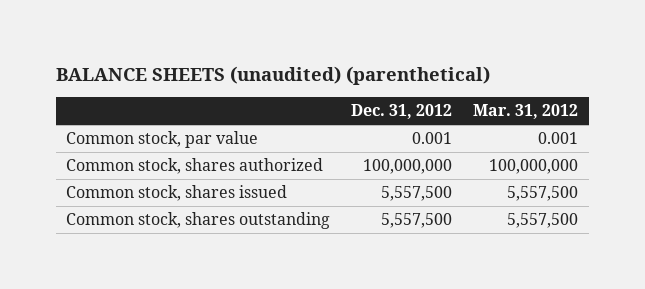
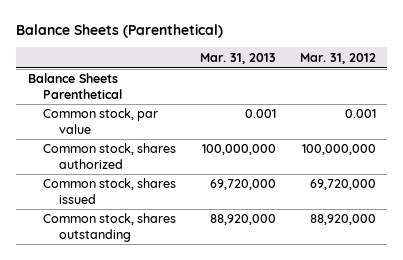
[55,65,490,85] BALANCE SHEETS (unaudited) (parenthetical) -> [15,24,223,39] Balance Sheets (Parenthetical)
[351,104,453,120] Dec. 31, 2012 -> none
none -> [200,52,277,64] Mar. 31, 2013
none -> [27,73,123,99] Balance Sheets Parenthetical
[507,186,579,202] 5,557,500 -> [309,179,376,191] 69,720,000
[507,213,579,229] 5,557,500 -> [309,214,376,226] 88,920,000

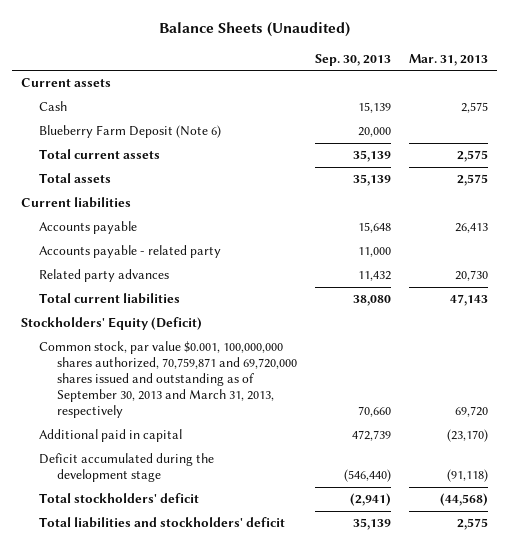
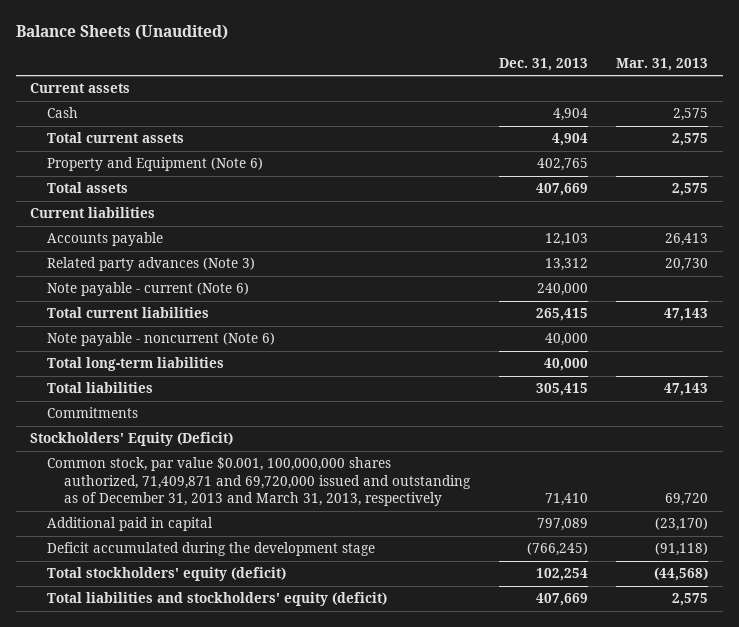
[315,53,392,66] Sep. 30, 2013 -> none
none -> [498,57,588,71] Dec. 31, 2013
[39,125,222,139] Blueberry Farm Deposit (Note 6) -> none
none -> [47,157,264,172] Property and Equipment (Note 6)
[39,245,222,259] Accounts payable - related party -> none
[39,269,170,283] Related party advances -> [47,257,256,272] Related party advances (Note 3)
none -> [47,282,250,297] Note payable - current (Note 6)
none -> [47,332,276,347] Note payable - noncurrent (Note 6)
none -> [47,357,225,372] Total long-term liabilities
none -> [47,382,154,394] Total liabilities
none -> [47,407,139,419] Commitments
[39,341,298,419] Common stock, par value $0.001, 100,000,000 shares authorized, 70,759,871 and 69,720,000 shares issued and outstanding as of September 30, 2013 and March 31, 2013, respectively -> [47,457,472,506] Common stock, par value $0.001, 100,000,000 shares authorized, 71,409,871 and 69,720,000 issued and outstanding as of December 31, 2013 and March 31, 2013, respectively
[39,493,200,504] Total stockholders' deficit -> [47,567,287,582] Total stockholders' equity (deficit)
[39,517,286,529] Total liabilities and stockholders' deficit -> [47,592,388,607] Total liabilities and stockholders' equity (deficit)

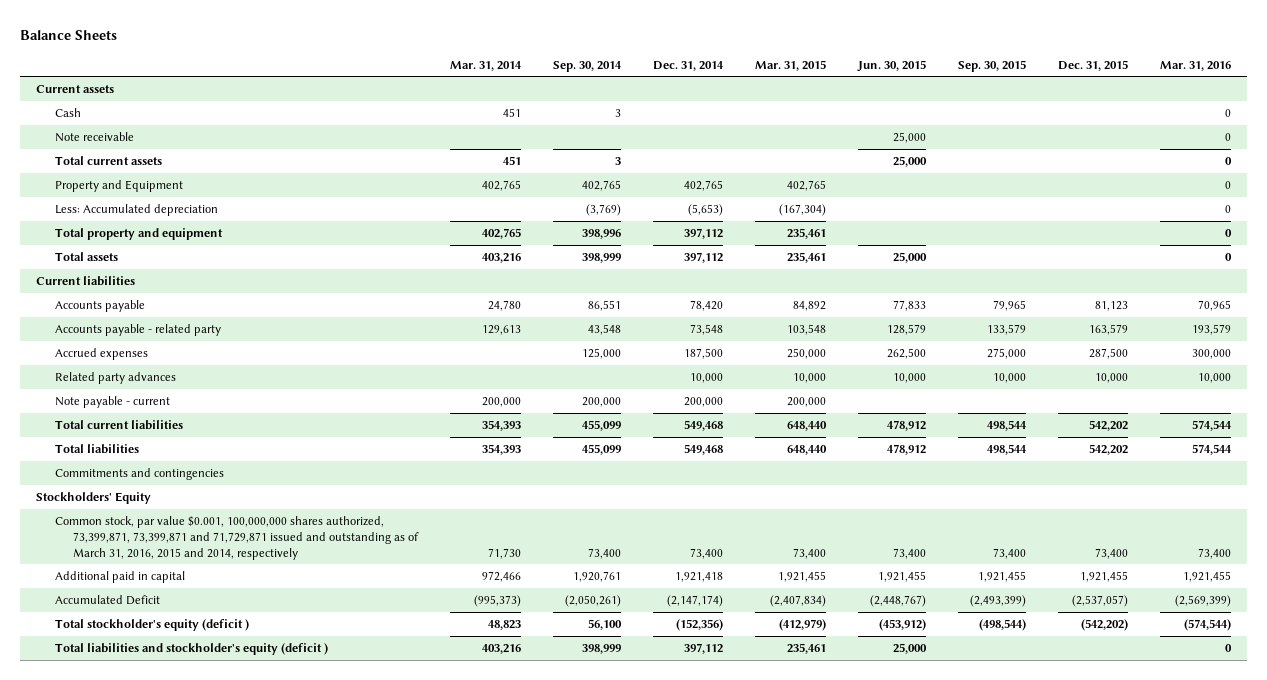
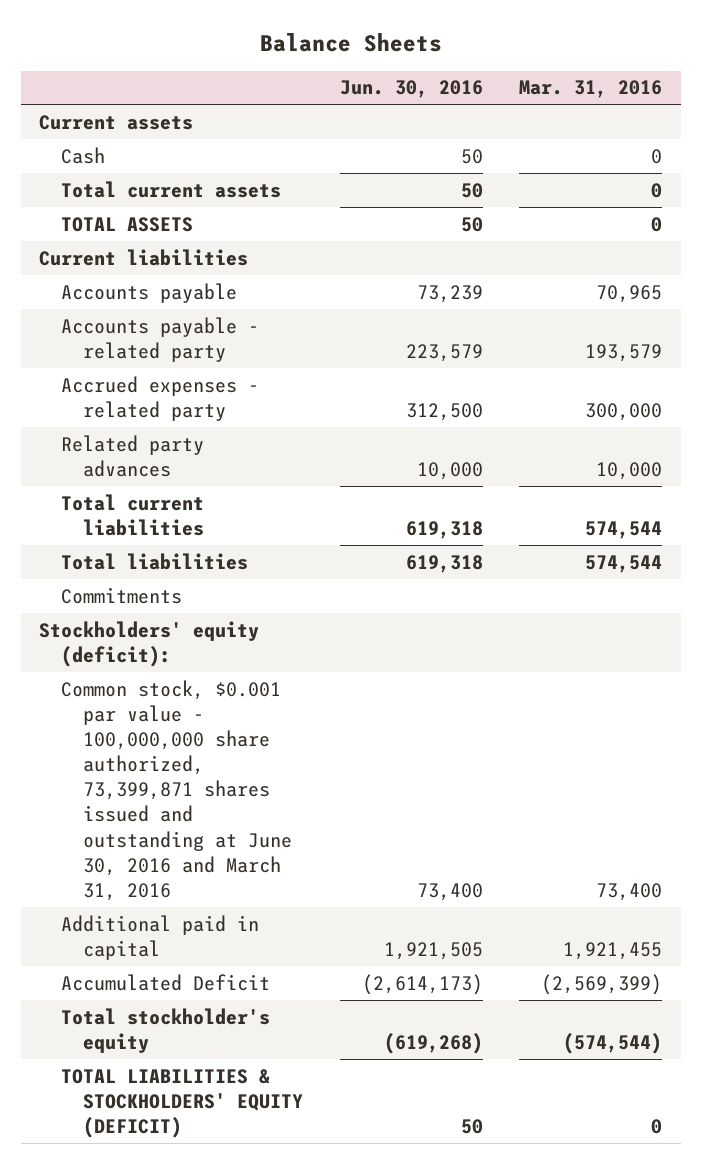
[450,60,523,71] Mar. 31, 2014 -> none
[553,60,623,72] Sep. 30, 2014 -> none
[653,60,725,71] Dec. 31, 2014 -> none
[755,59,827,71] Mar. 31, 2015 -> none
[856,59,926,72] Jun. 30, 2015 -> none
[957,59,1026,72] Sep. 30, 2015 -> none
[1057,59,1128,71] Dec. 31, 2015 -> none
none -> [339,80,483,99] Jun. 30, 2016
[54,132,134,143] Note receivable -> none
[54,180,183,193] Property and Equipment -> none
[54,204,218,217] Less: Accumulated depreciation -> none
[54,228,223,241] Total property and equipment -> none
[54,252,118,262] Total assets -> [61,216,194,232] TOTAL ASSETS
[54,348,148,361] Accrued expenses -> [61,375,260,421] Accrued expenses - related party
[54,396,170,409] Note payable - current -> none
[54,468,224,481] Commitments and contingencies -> [61,586,183,604] Commitments
[36,492,152,505] Stockholders' Equity -> [39,620,260,667] Stockholders' equity (deficit):
[54,516,420,560] Common stock, par value $0.001, 100,000,000 shares authorized, 73,399,871, 73,399,871 and 71,729,871 issued and outstanding as of March 31, 2016, 2015 and 2014, respectively -> [61,679,292,901] Common stock, $0.001 par value - 100,000,000 share authorized, 73,399,871 shares issued and outstanding at June 30, 2016 and March 31, 2016
[54,619,249,632] Total stockholder's equity (deficit ) -> [61,1007,271,1053] Total stockholder's equity
[54,643,328,656] Total liabilities and stockholder's equity (deficit ) -> [61,1068,303,1138] TOTAL LIABILITIES & STOCKHOLDERS' EQUITY (DEFICIT)

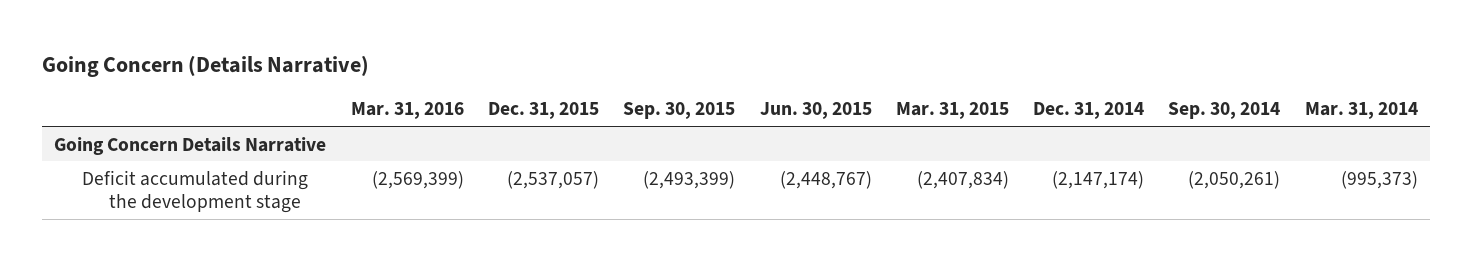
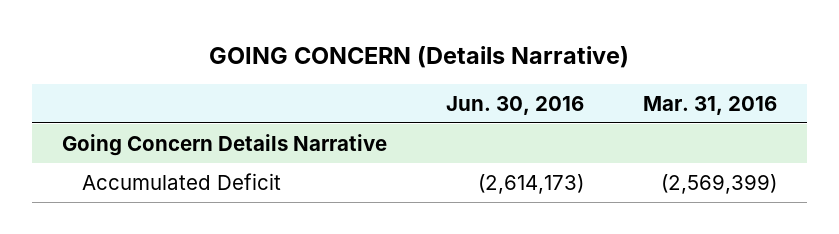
[42,55,370,78] Going Concern (Details Narrative) -> [209,45,630,68] GOING CONCERN (Details Narrative)
[487,102,599,120] Dec. 31, 2015 -> none
[623,102,736,120] Sep. 30, 2015 -> none
[759,102,872,120] Jun. 30, 2015 -> none
[895,102,1009,120] Mar. 31, 2015 -> none
[1033,102,1145,120] Dec. 31, 2014 -> none
[1168,102,1281,120] Sep. 30, 2014 -> none
[1304,102,1418,120] Mar. 31, 2014 -> none
none -> [445,95,584,115] Jun. 30, 2016
[81,169,308,214] Deficit accumulated during the development stage -> [82,172,282,190] Accumulated Deficit

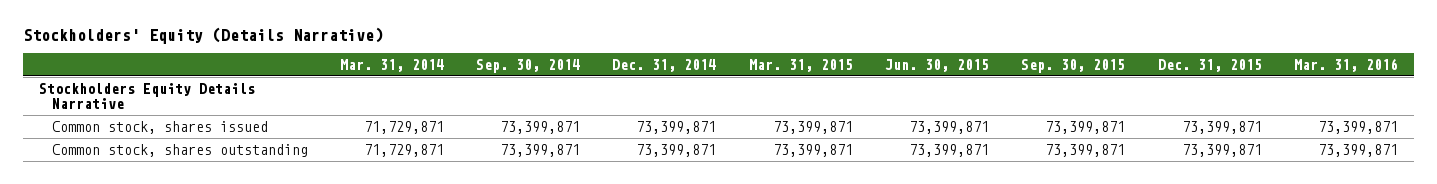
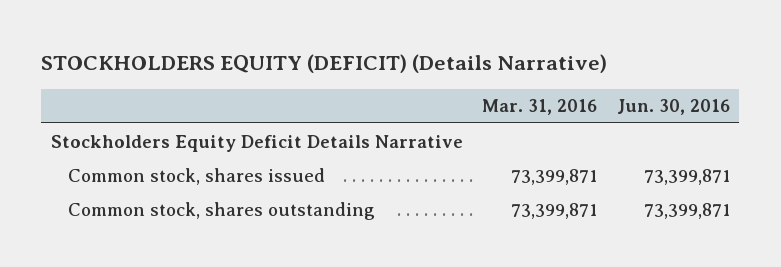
[23,27,384,45] Stockholders' Equity (Details Narrative) -> [41,54,608,74] STOCKHOLDERS EQUITY (DEFICIT) (Details Narrative)
[339,58,444,72] Mar. 31, 2014 -> none
[476,58,581,73] Sep. 30, 2014 -> none
[612,58,717,72] Dec. 31, 2014 -> none
[748,58,853,72] Mar. 31, 2015 -> none
[885,58,990,72] Jun. 30, 2015 -> none
[1021,58,1126,73] Sep. 30, 2015 -> none
[1157,58,1262,72] Dec. 31, 2015 -> none
none -> [616,99,730,116] Jun. 30, 2016
[39,82,256,110] Stockholders Equity Details Narrative -> [50,134,463,152] Stockholders Equity Deficit Details Narrative

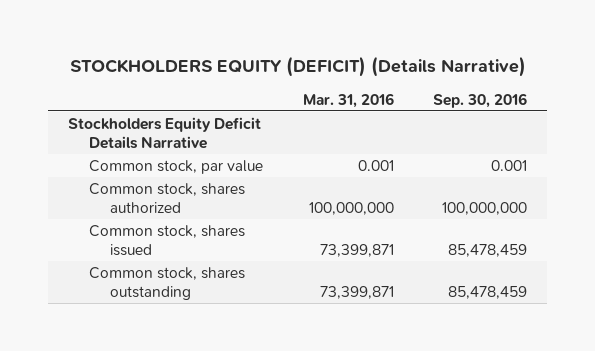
[616,99,730,116] Jun. 30, 2016 -> none
none -> [433,92,528,108] Sep. 30, 2016
none -> [89,159,264,174] Common stock, par value
none -> [89,182,246,213] Common stock, shares authorized

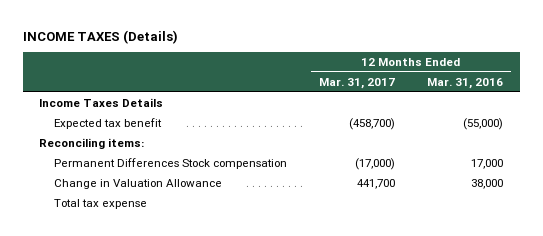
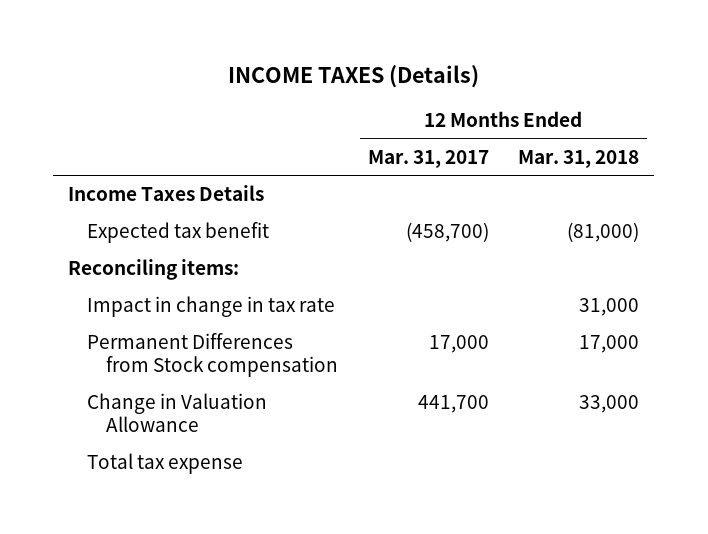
[427,77,504,89] Mar. 31, 2016 -> none
none -> [518,149,640,168] Mar. 31, 2018
none -> [87,296,336,318] Impact in change in tax rate
[54,157,288,169] Permanent Differences Stock compensation -> [87,333,338,378] Permanent Differences from Stock compensation
[355,157,396,170] (17,000) -> [428,335,489,354] 17,000

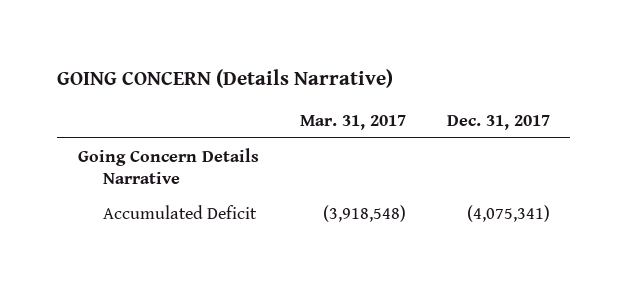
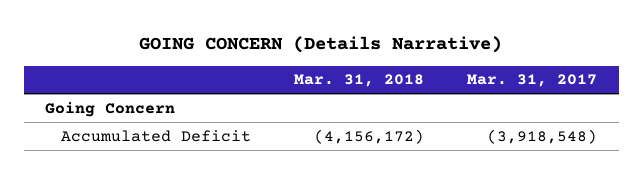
[446,114,550,130] Dec. 31, 2017 -> none
none -> [294,74,425,88] Mar. 31, 2018
[77,148,259,184] Going Concern Details Narrative -> [45,101,176,117] Going Concern

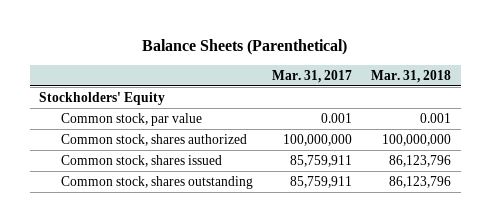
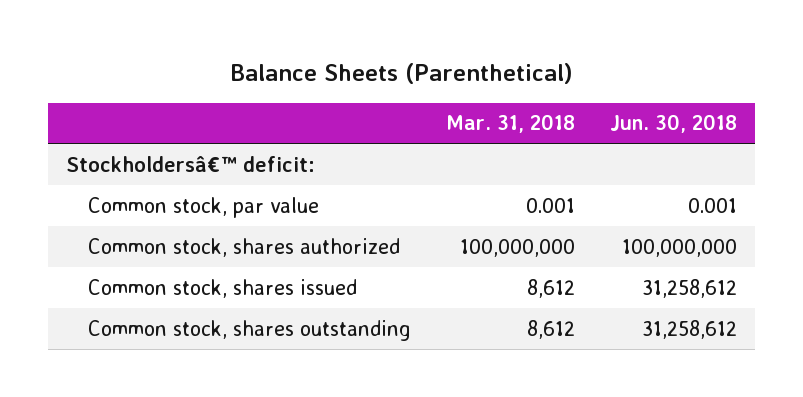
[272,69,353,83] Mar. 31, 2017 -> none
none -> [610,114,738,134] Jun. 30, 2018
[39,91,166,105] Stockholders' Equity -> [65,155,315,172] Stockholdersâ€™ deficit:
[389,154,452,167] 86,123,796 -> [527,278,576,298] 8,612
[389,175,452,188] 86,123,796 -> [527,319,576,339] 8,612

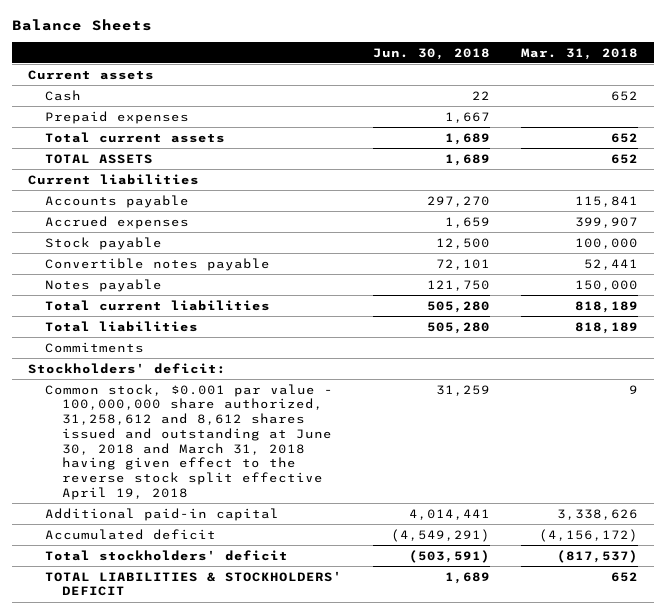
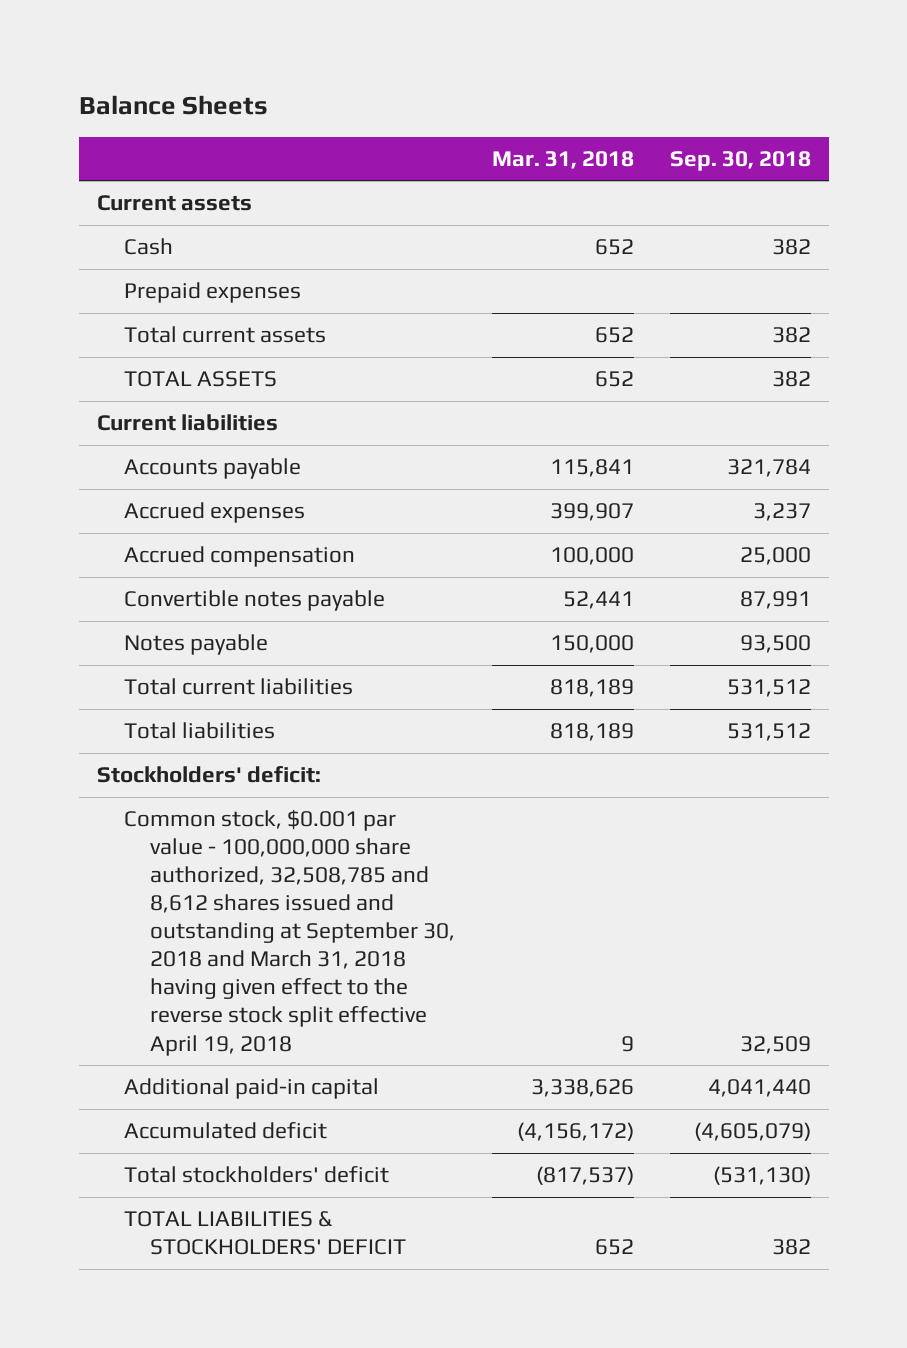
[373,47,491,60] Jun. 30, 2018 -> none
none -> [669,150,811,171] Sep. 30, 2018
[44,236,162,250] Stock payable -> none
none -> [123,546,355,568] Accrued compensation
[44,341,144,353] Commitments -> none
[44,383,333,500] Common stock, $0.001 par value - 100,000,000 share authorized, 31,258,612 and 8,612 shares issued and outstanding at June 30, 2018 and March 31, 2018 having given effect to the reverse stock split effective April 19, 2018 -> [123,810,456,1056] Common stock, $0.001 par value - 100,000,000 share authorized, 32,508,785 and 8,612 shares issued and outstanding at September 30, 2018 and March 31, 2018 having given effect to the reverse stock split effective April 19, 2018

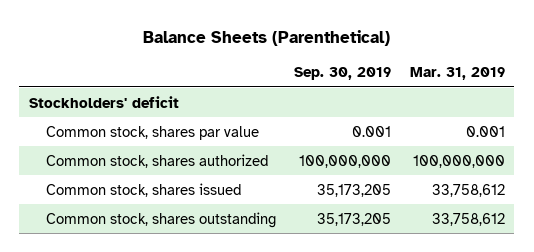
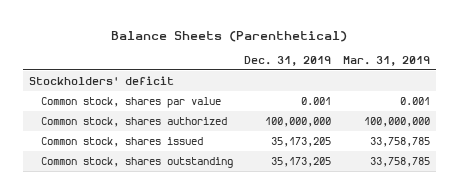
[294,67,392,81] Sep. 30, 2019 -> none
none -> [244,55,332,66] Dec. 31, 2019
[431,183,505,197] 33,758,612 -> [369,136,430,147] 33,758,785
[431,212,505,226] 33,758,612 -> [369,156,430,167] 33,758,785

